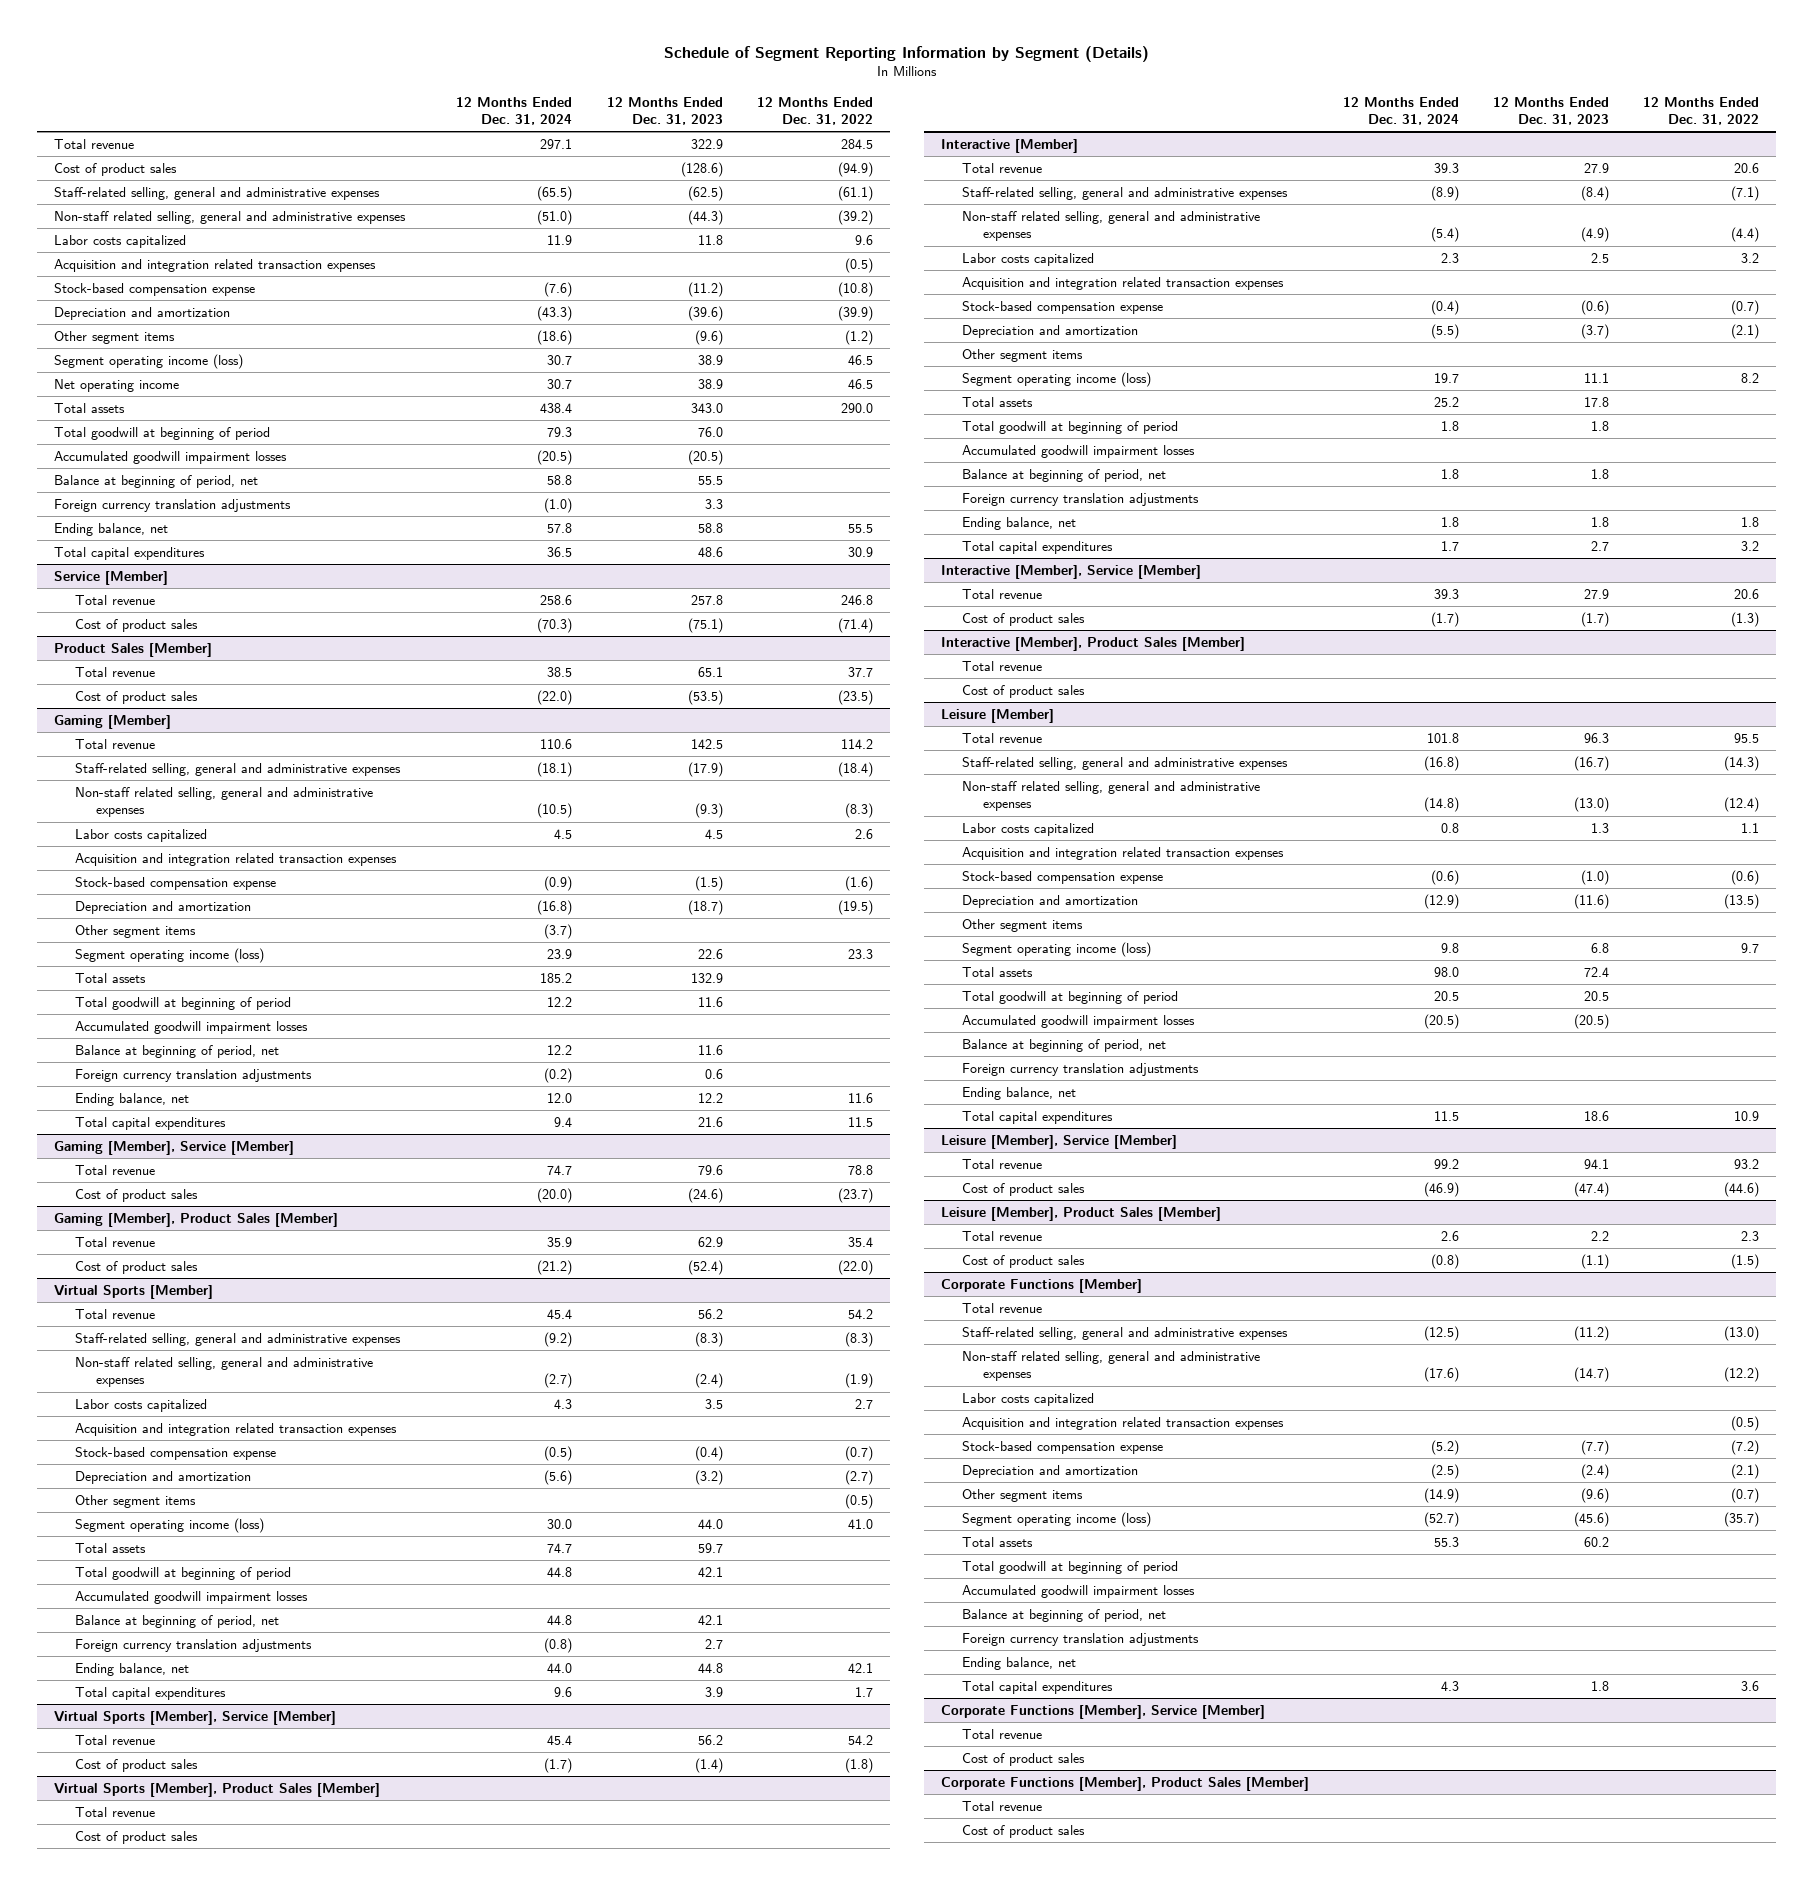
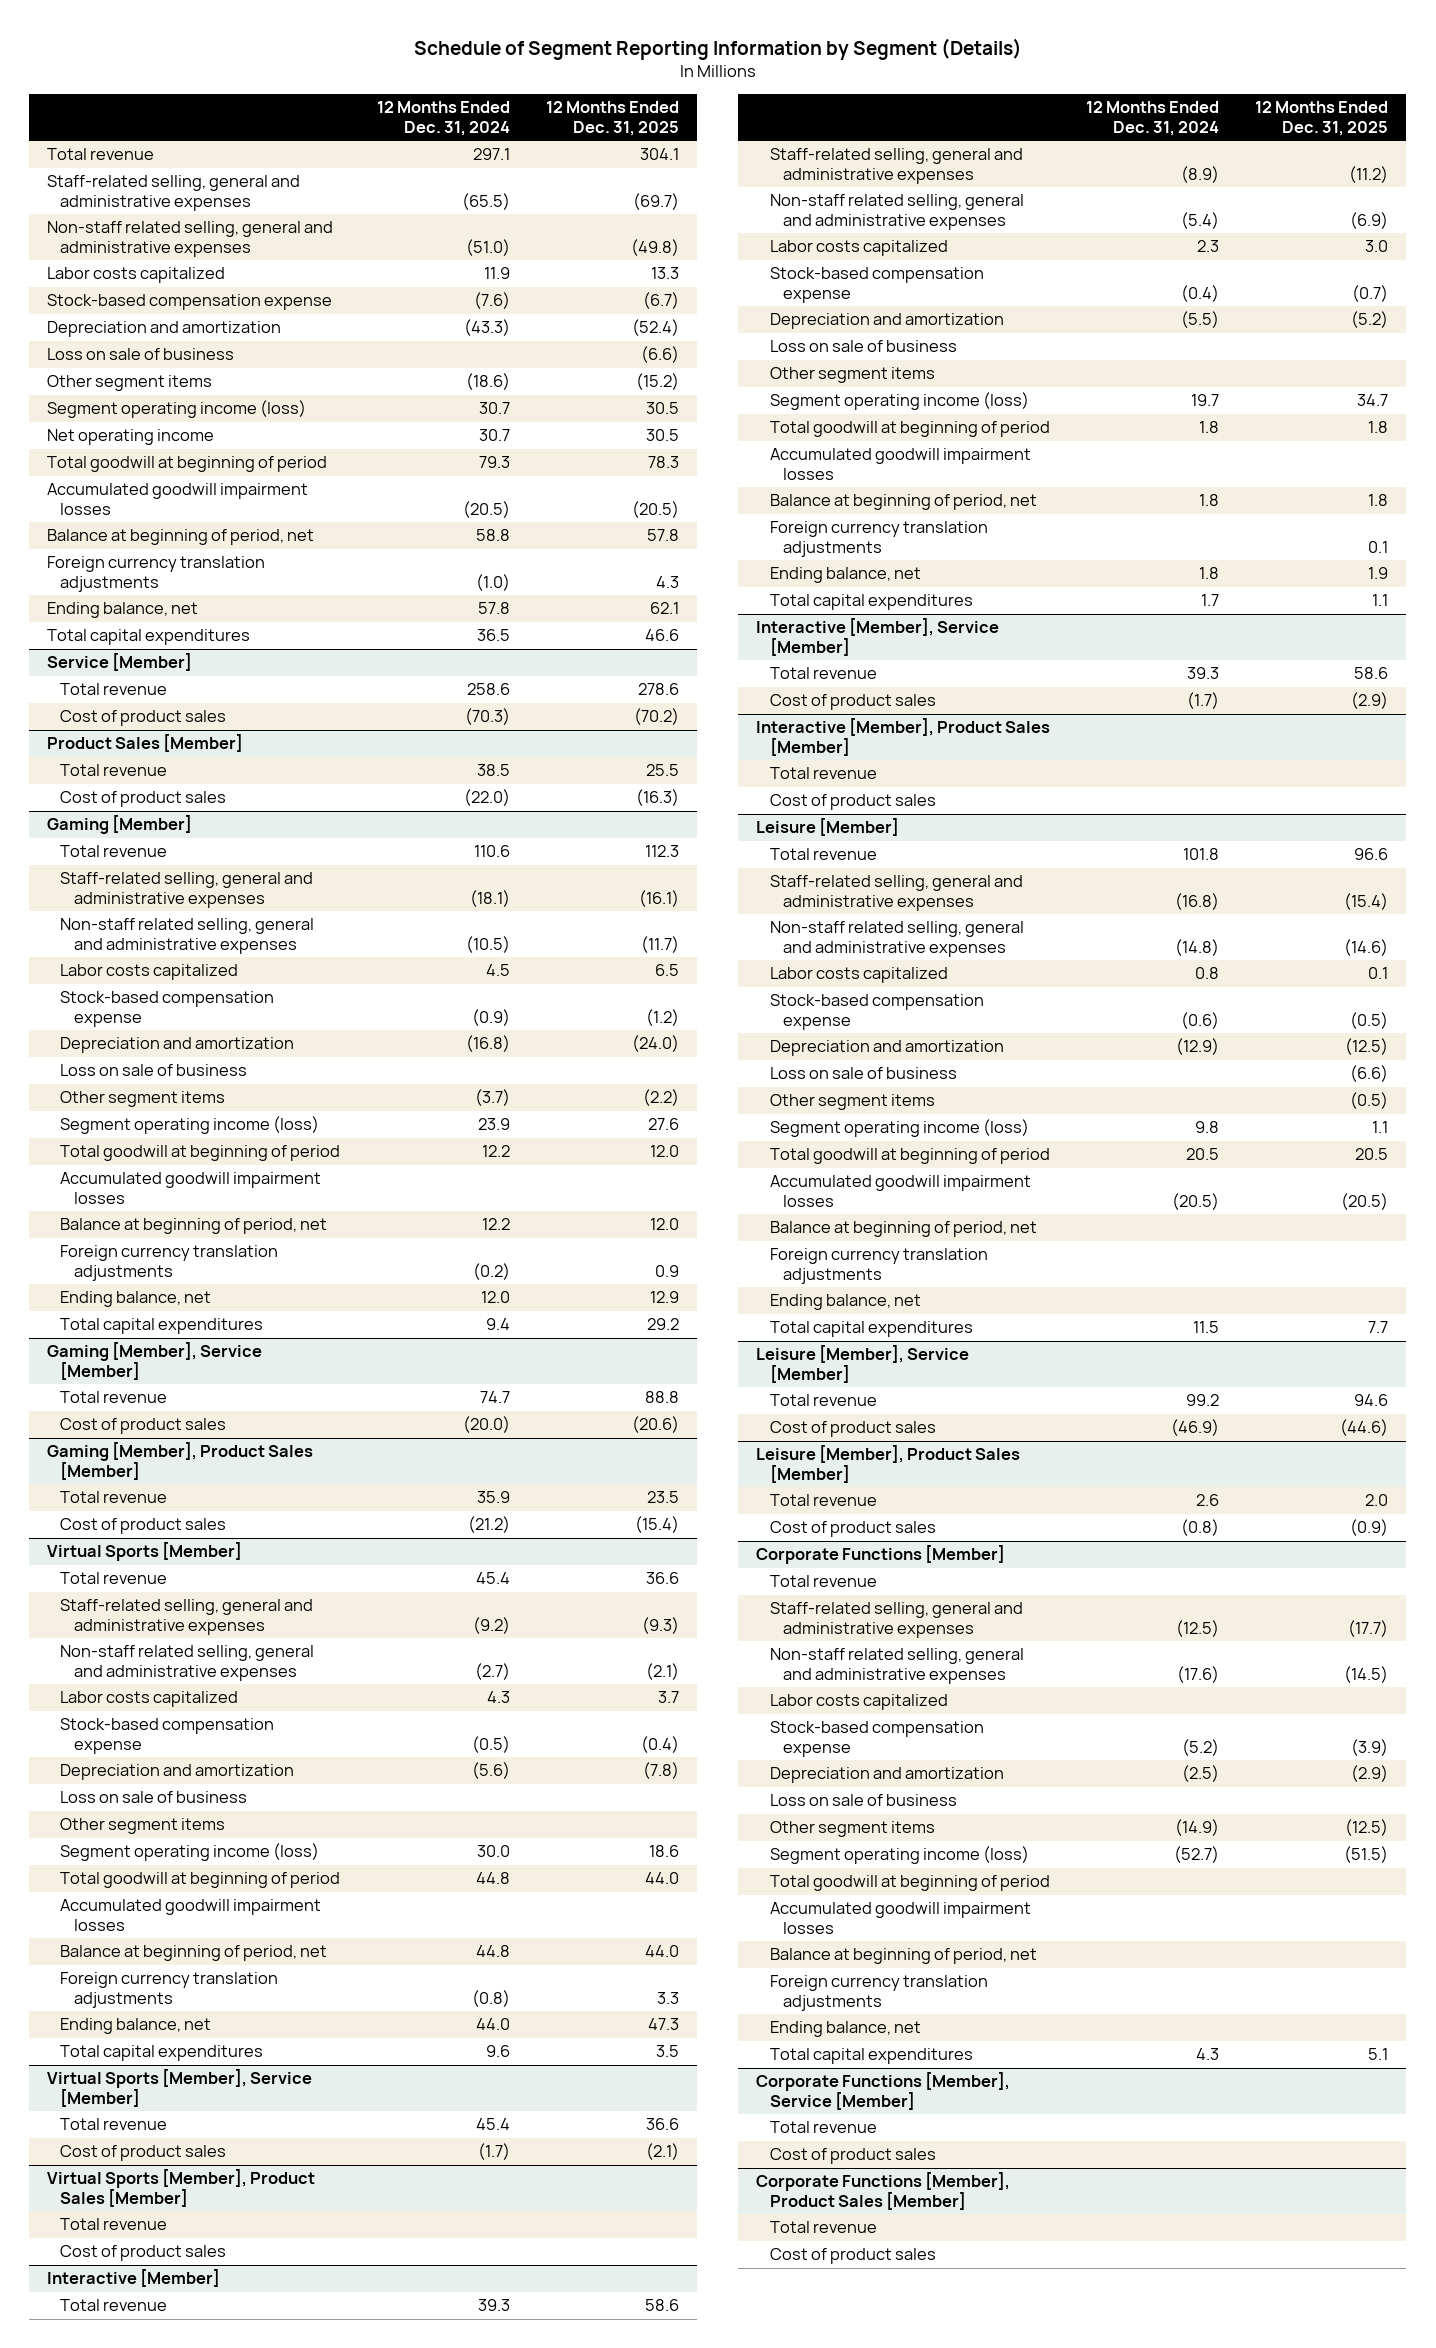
[606,96,723,125] 12 Months Ended Dec. 31, 2023 -> none
[756,96,873,125] 12 Months Ended Dec. 31, 2022 -> none
none -> [546,101,680,136] 12 Months Ended Dec. 31, 2025
[54,162,178,176] Cost of product sales -> none
[54,258,377,272] Acquisition and integration related transaction expenses -> none
none -> [47,348,235,361] Loss on sale of business
[54,402,126,413] Total assets -> none
[75,852,398,866] Acquisition and integration related transaction expenses -> none
none -> [60,1064,248,1077] Loss on sale of business
[75,972,147,983] Total assets -> none
[75,1422,398,1436] Acquisition and integration related transaction expenses -> none
none -> [60,1791,248,1804] Loss on sale of business
[75,1542,147,1553] Total assets -> none
[961,276,1284,290] Acquisition and integration related transaction expenses -> none
none -> [769,340,957,353] Loss on sale of business
[961,396,1033,407] Total assets -> none
[961,846,1284,860] Acquisition and integration related transaction expenses -> none
none -> [769,1067,957,1080] Loss on sale of business
[961,966,1033,977] Total assets -> none
[961,1416,1284,1430] Acquisition and integration related transaction expenses -> none
none -> [769,1794,957,1807] Loss on sale of business
[961,1536,1033,1547] Total assets -> none

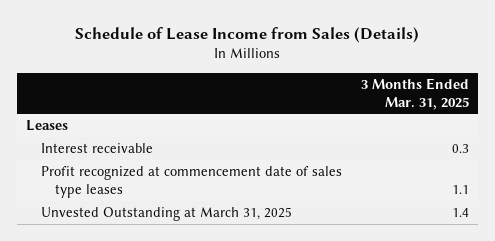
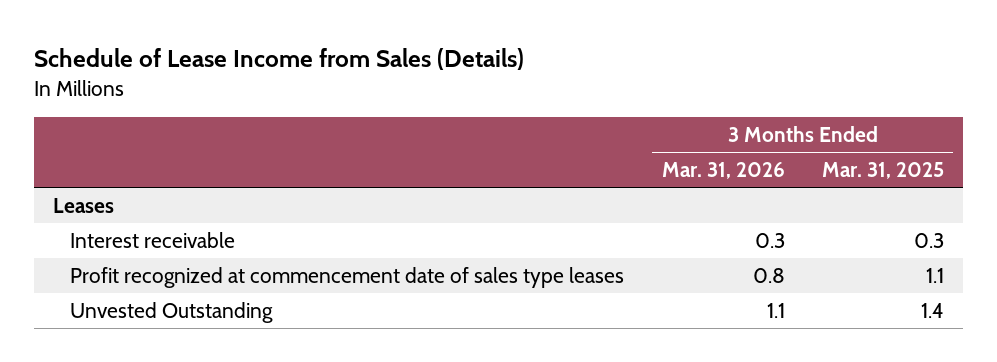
none -> [661,162,785,180] Mar. 31, 2026
[40,206,292,221] Unvested Outstanding at March 31, 2025 -> [70,302,274,324] Unvested Outstanding

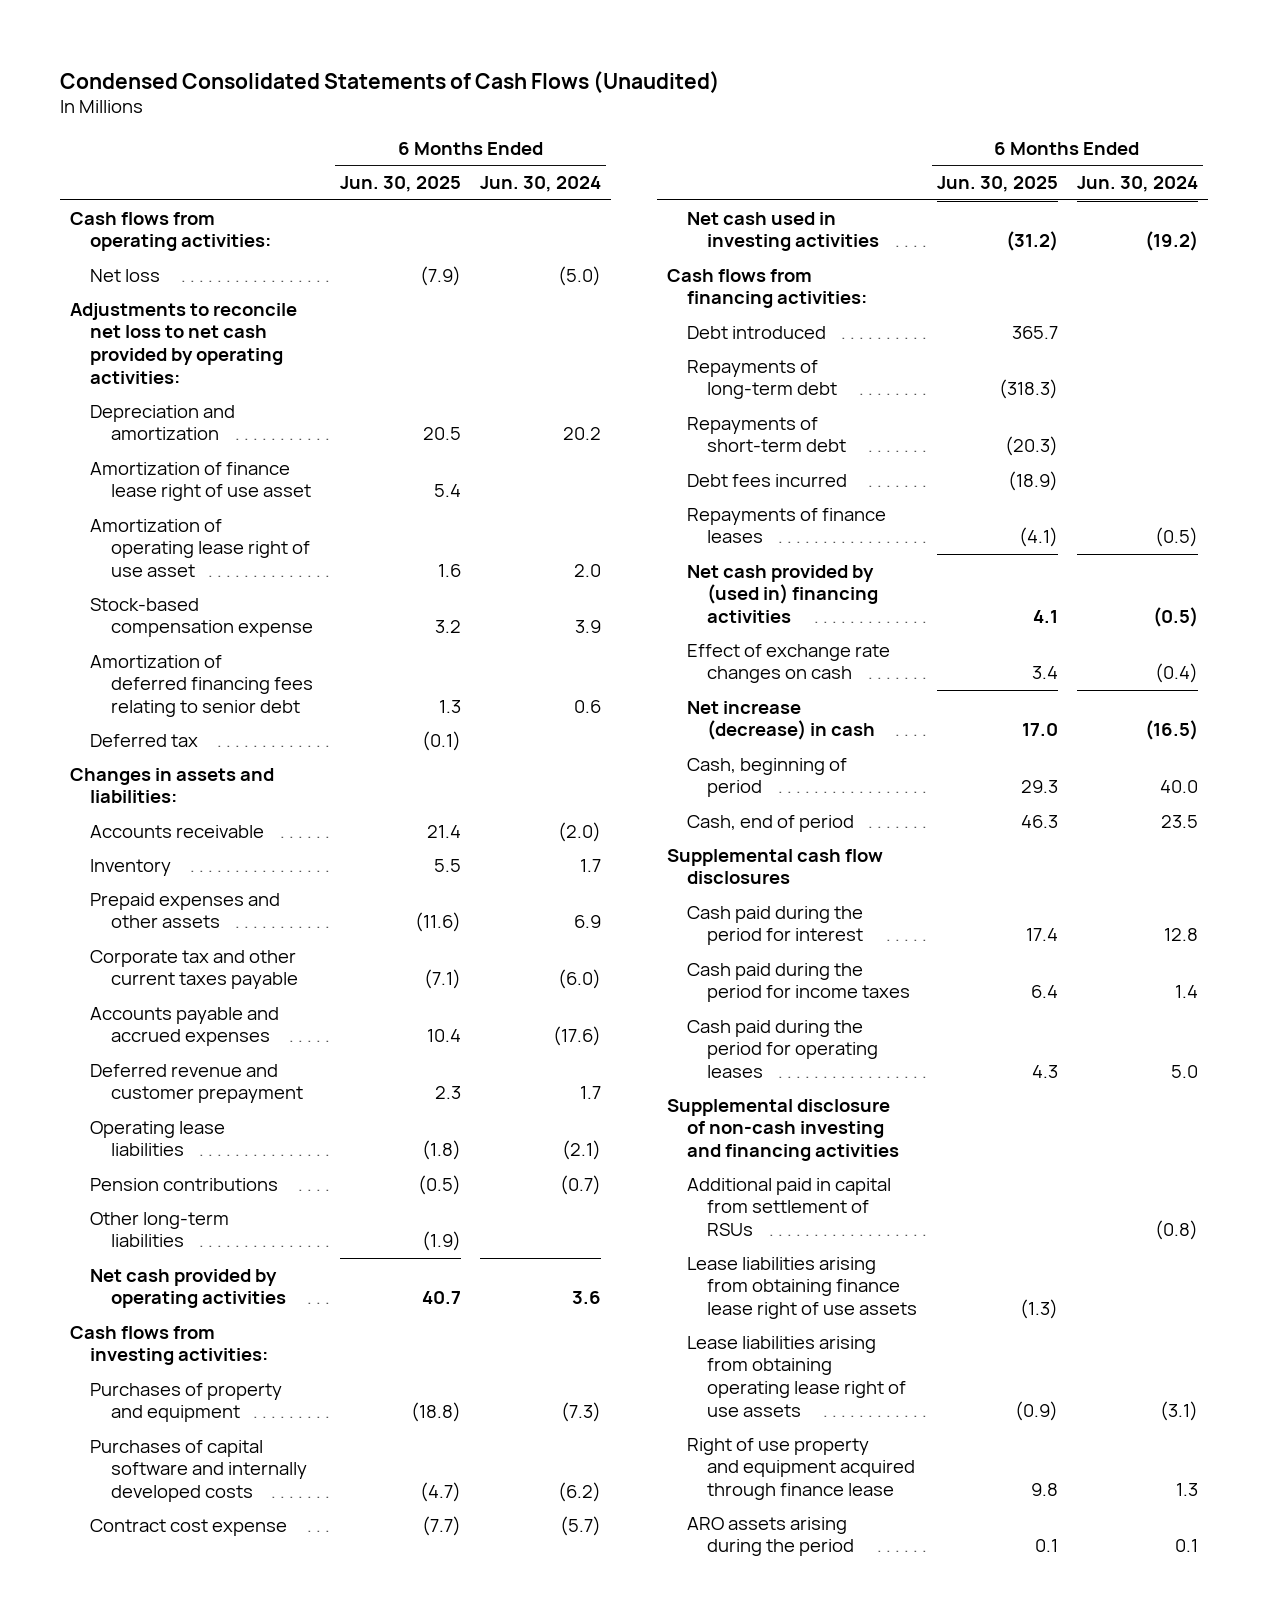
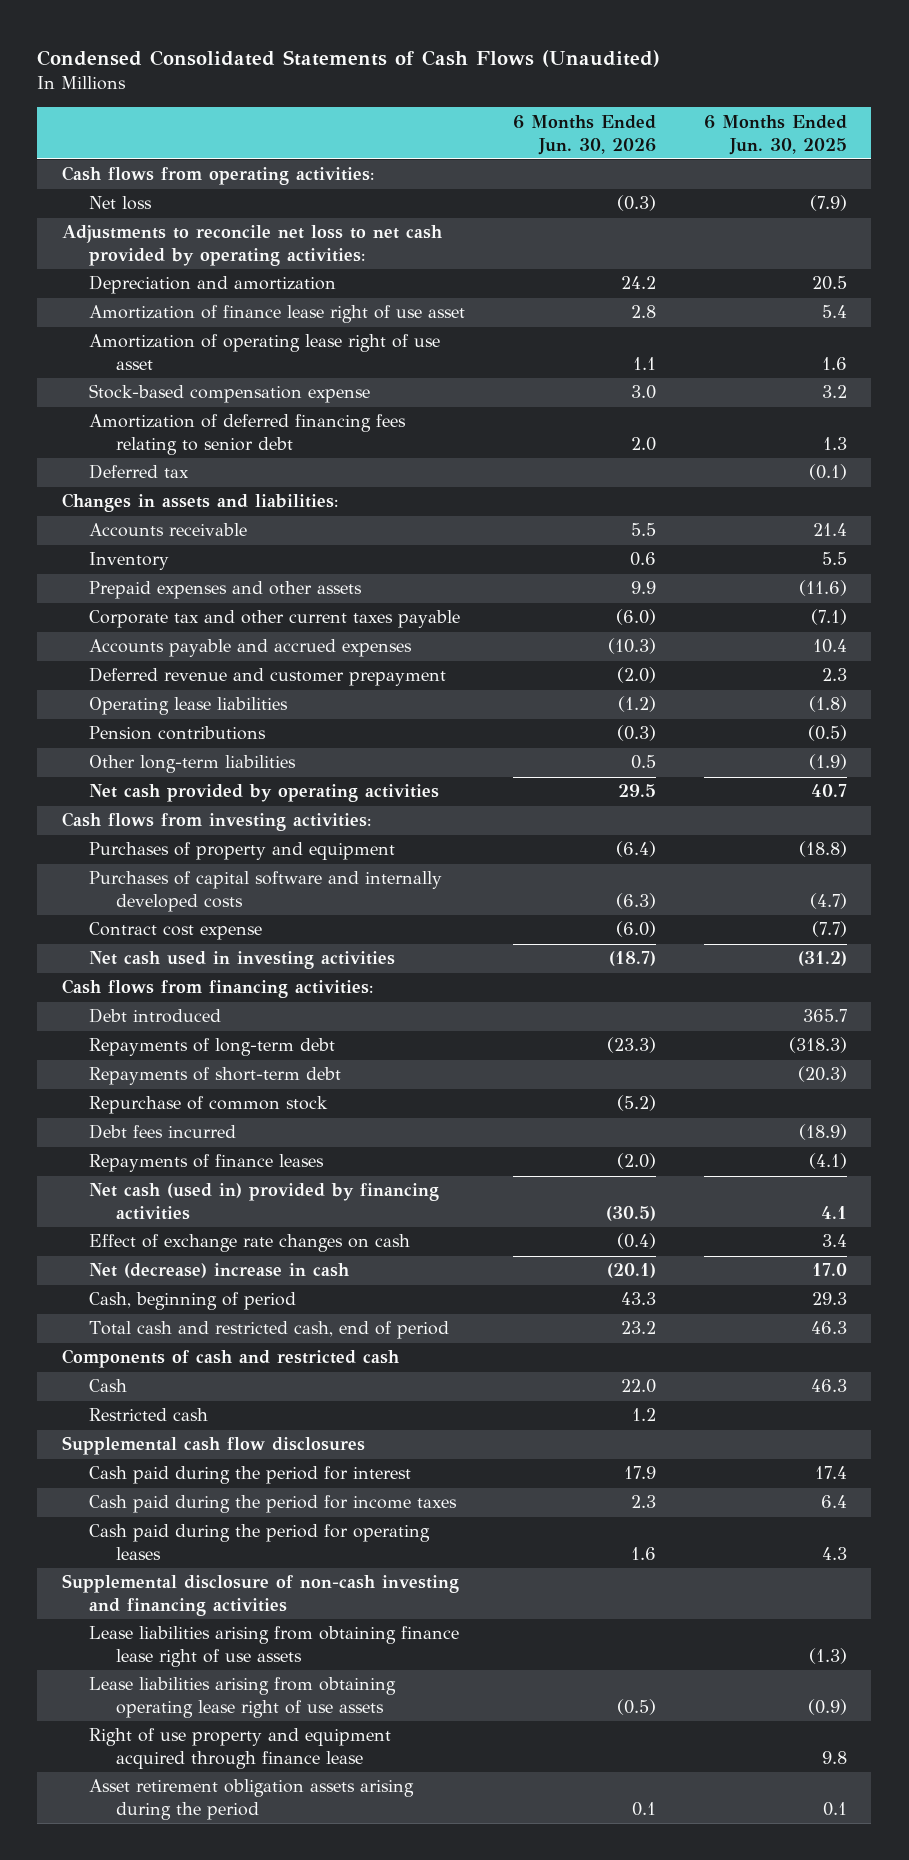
[480,176,602,193] Jun. 30, 2024 -> none
none -> [513,114,657,155] 6 Months Ended Jun. 30, 2026
none -> [88,1096,328,1115] Repurchase of common stock
[687,564,879,624] Net cash provided by (used in) financing activities -> [88,1183,439,1221] Net cash (used in) provided by financing activities
[687,700,876,741] Net increase (decrease) in cash -> [88,1263,349,1279] Net (decrease) increase in cash
[687,814,855,832] Cash, end of period -> [88,1321,449,1340] Total cash and restricted cash, end of period
none -> [61,1349,399,1369] Components of cash and restricted cash
none -> [88,1379,127,1393] Cash
none -> [88,1408,208,1422] Restricted cash
[687,1177,892,1237] Additional paid in capital from settlement of RSUs -> none
[687,1516,855,1557] ARO assets arising during the period -> [88,1779,414,1821] Asset retirement obligation assets arising during the period

